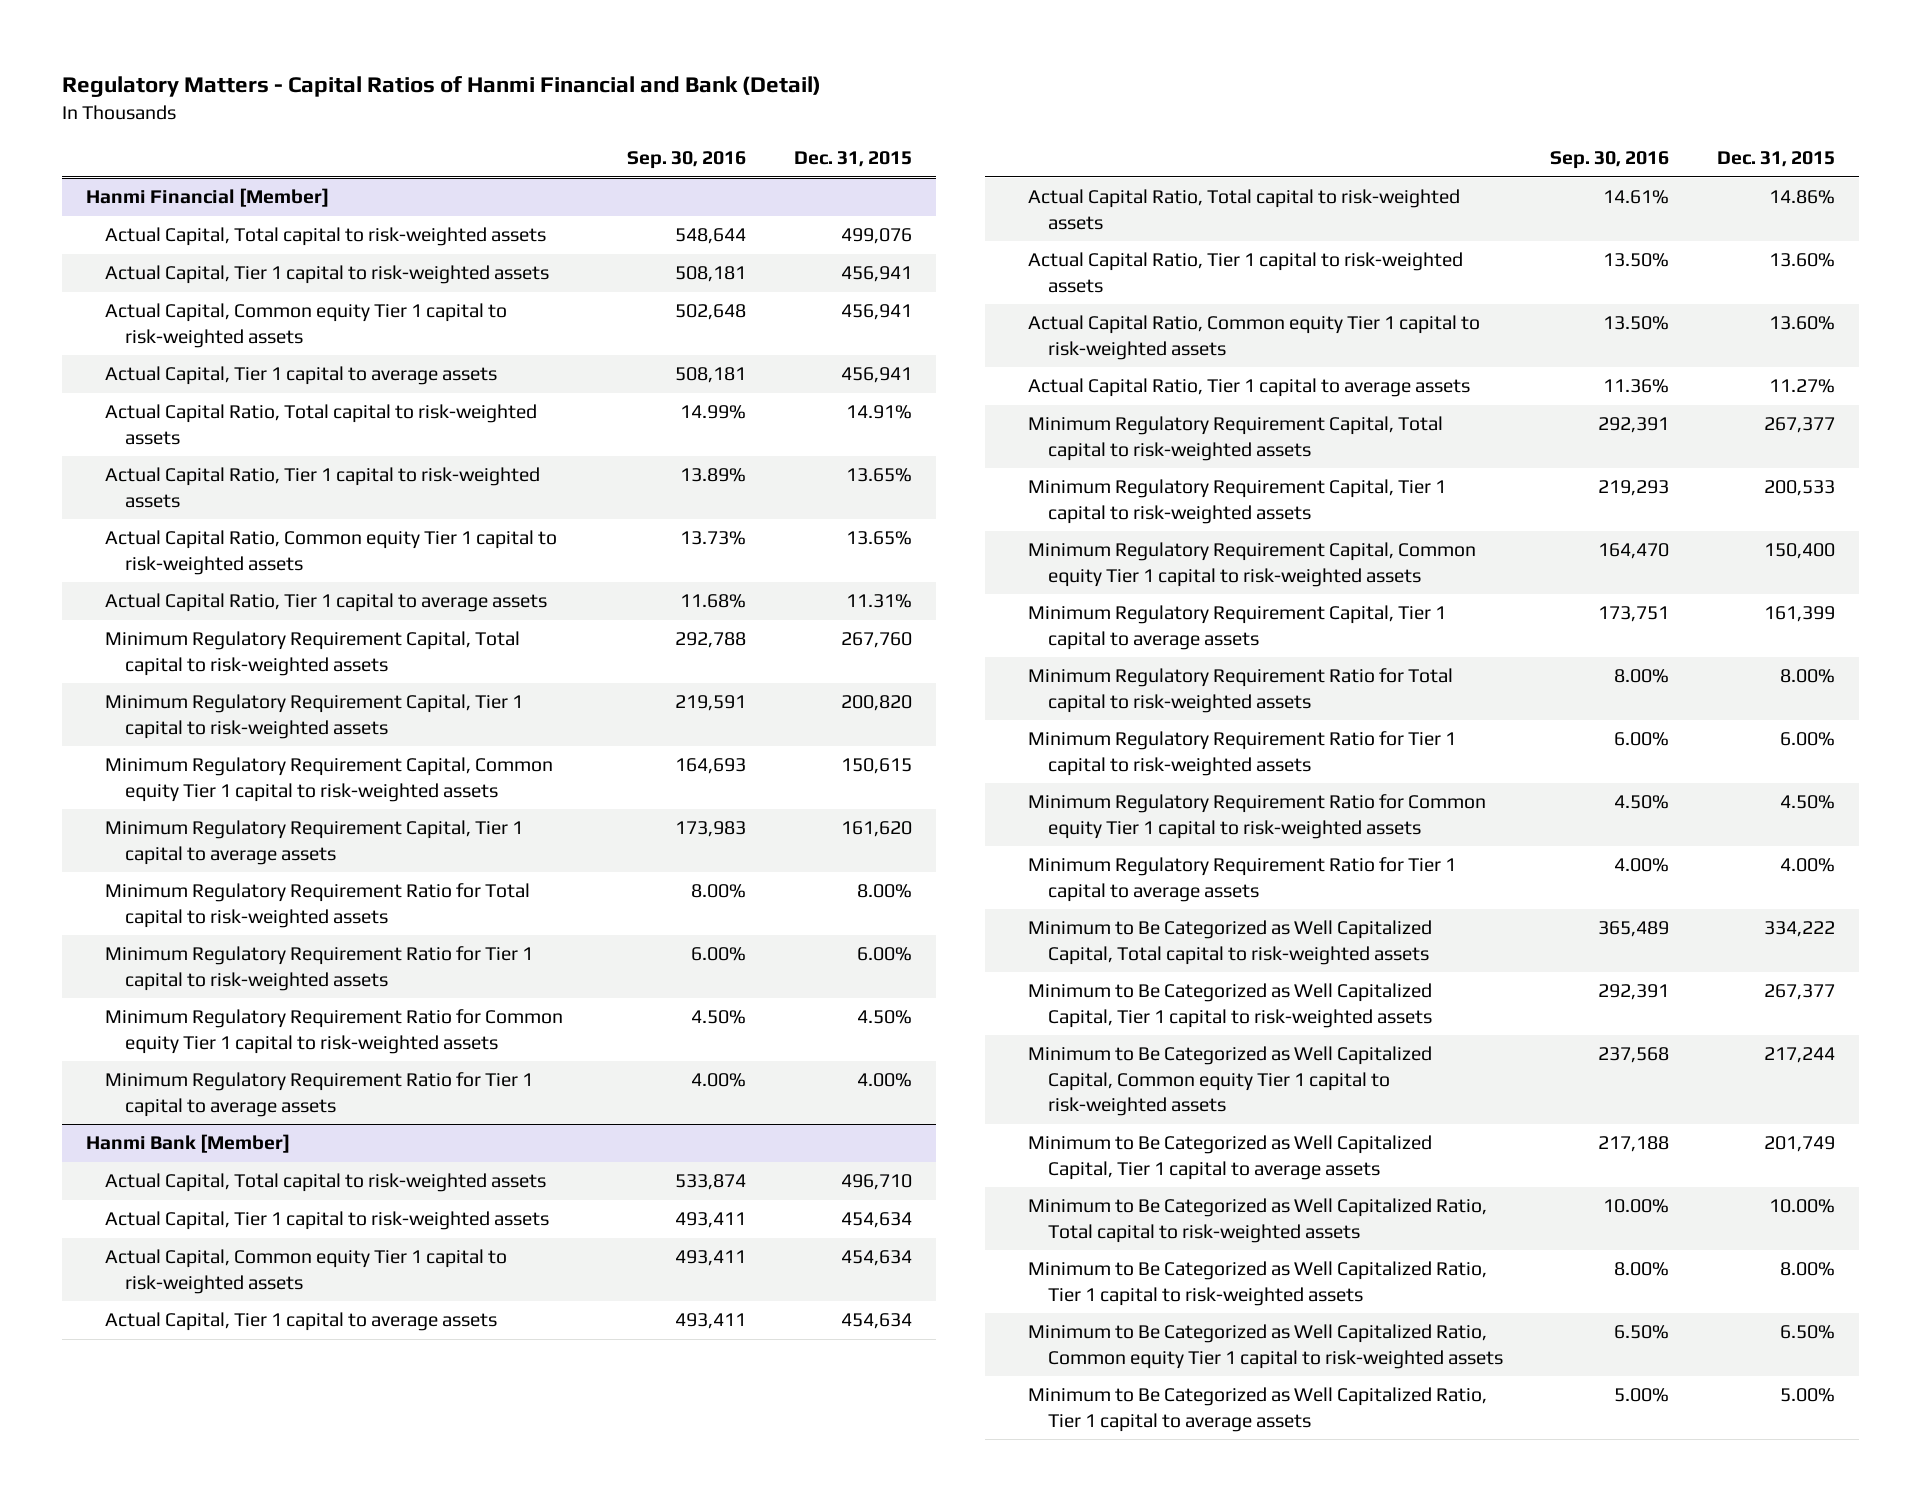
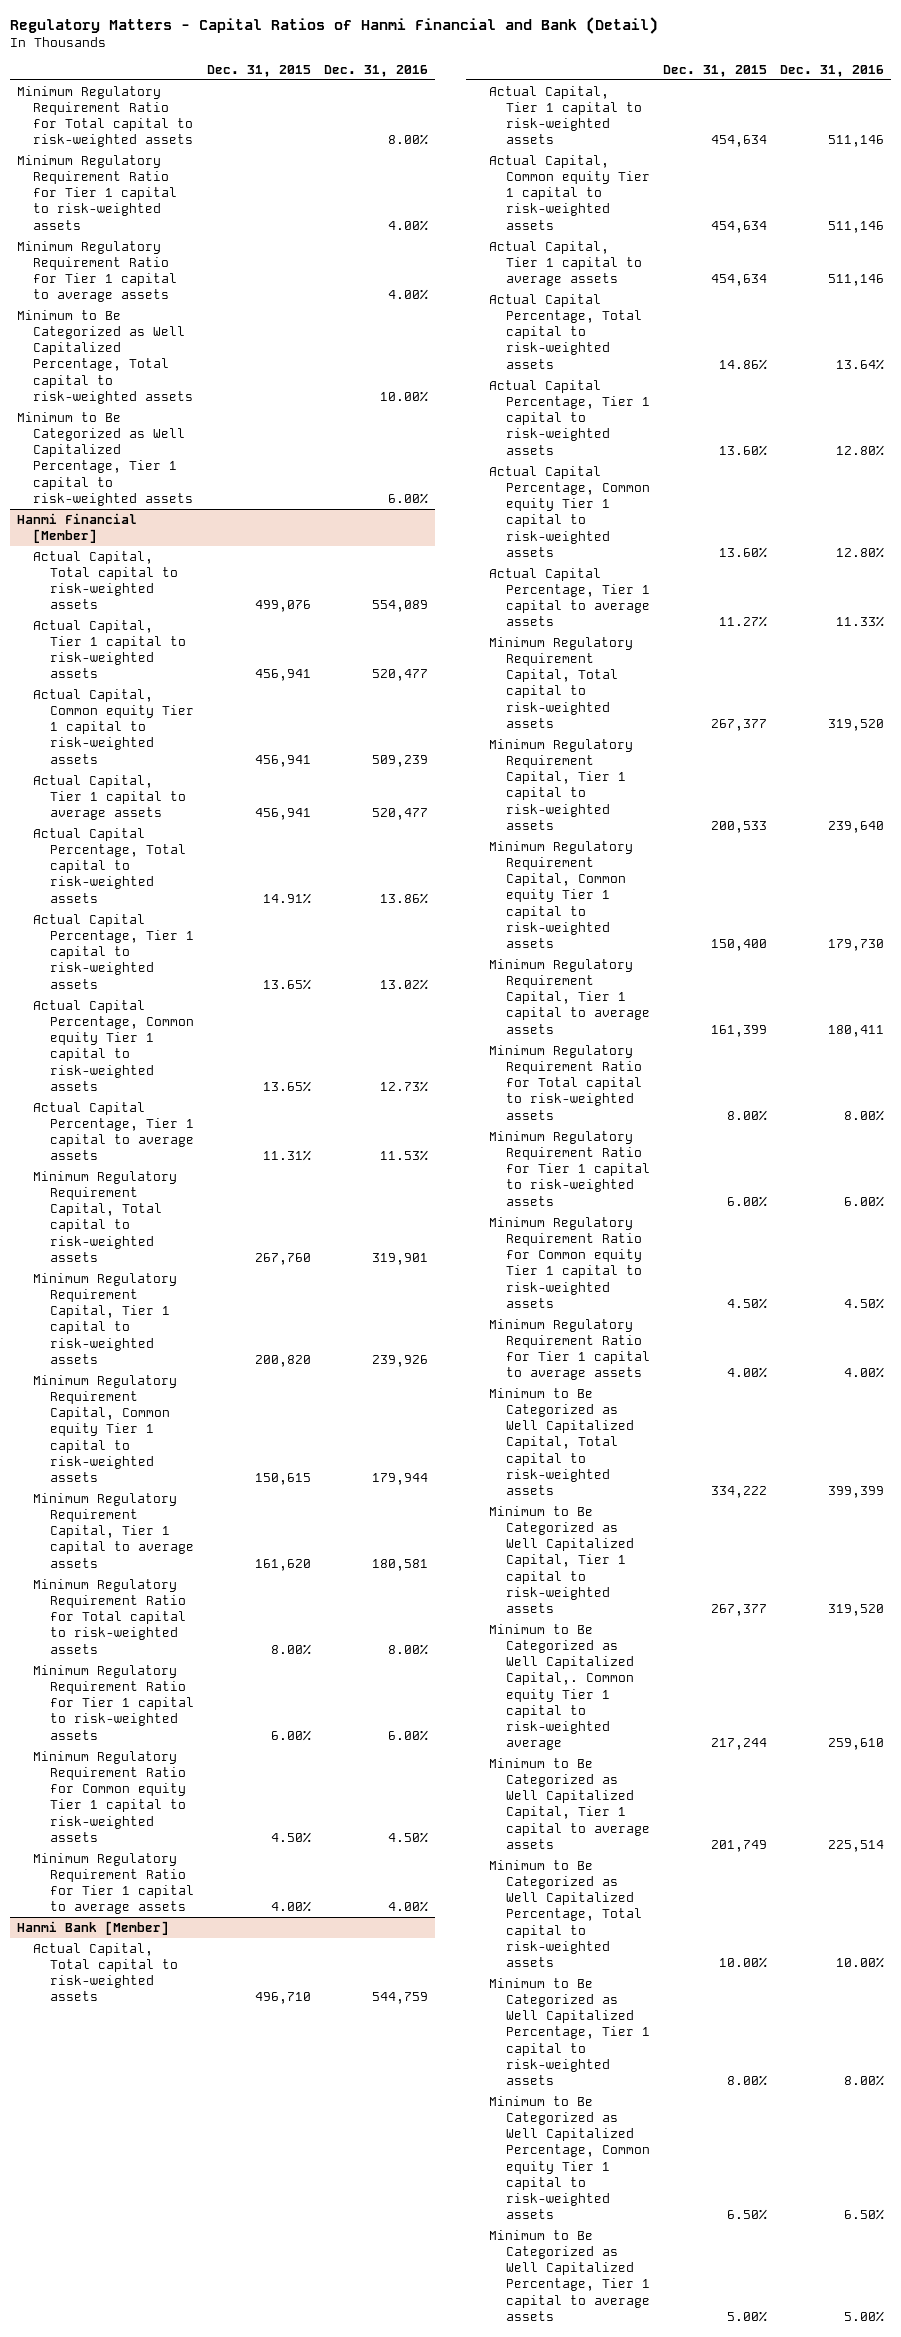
[627,151,747,170] Sep. 30, 2016 -> none
none -> [324,64,429,77] Dec. 31, 2016
none -> [16,85,194,148] Minimum Regulatory Requirement Ratio for Total capital to risk-weighted assets
none -> [16,154,178,230] Minimum Regulatory Requirement Ratio for Tier 1 capital to risk-weighted assets
none -> [16,240,178,303] Minimum Regulatory Requirement Ratio for Tier 1 capital to average assets
none -> [16,309,194,404] Minimum to Be Categorized as Well Capitalized Percentage, Total capital to risk-weighted assets
none -> [16,411,194,506] Minimum to Be Categorized as Well Capitalized Percentage, Tier 1 capital to risk-weighted assets
[105,404,538,445] Actual Capital Ratio, Total capital to risk-weighted assets -> [33,827,186,903] Actual Capital Percentage, Total capital to risk-weighted assets
[105,467,541,508] Actual Capital Ratio, Tier 1 capital to risk-weighted assets -> [33,913,194,989] Actual Capital Percentage, Tier 1 capital to risk-weighted assets
[105,530,558,575] Actual Capital Ratio, Common equity Tier 1 capital to risk-weighted assets -> [33,999,194,1091] Actual Capital Percentage, Common equity Tier 1 capital to risk-weighted assets
[105,593,548,613] Actual Capital Ratio, Tier 1 capital to average assets -> [33,1101,194,1161] Actual Capital Percentage, Tier 1 capital to average assets
[1028,189,1461,230] Actual Capital Ratio, Total capital to risk-weighted assets -> [489,293,642,369] Actual Capital Percentage, Total capital to risk-weighted assets
[1028,252,1464,293] Actual Capital Ratio, Tier 1 capital to risk-weighted assets -> [489,379,650,455] Actual Capital Percentage, Tier 1 capital to risk-weighted assets
[1028,315,1481,360] Actual Capital Ratio, Common equity Tier 1 capital to risk-weighted assets -> [489,465,650,557] Actual Capital Percentage, Common equity Tier 1 capital to risk-weighted assets
[1028,378,1471,398] Actual Capital Ratio, Tier 1 capital to average assets -> [489,567,650,627] Actual Capital Percentage, Tier 1 capital to average assets
[1028,1046,1433,1116] Minimum to Be Categorized as Well Capitalized Capital, Common equity Tier 1 capital to risk-weighted assets -> [489,1623,634,1751] Minimum to Be Categorized as Well Capitalized Capital,. Common equity Tier 1 capital to risk-weighted average
[1028,1198,1488,1243] Minimum to Be Categorized as Well Capitalized Ratio, Total capital to risk-weighted assets -> [489,1859,642,1968] Minimum to Be Categorized as Well Capitalized Percentage, Total capital to risk-weighted assets
[1028,1261,1488,1306] Minimum to Be Categorized as Well Capitalized Ratio, Tier 1 capital to risk-weighted assets -> [489,1977,650,2086] Minimum to Be Categorized as Well Capitalized Percentage, Tier 1 capital to risk-weighted assets
[1028,1324,1503,1369] Minimum to Be Categorized as Well Capitalized Ratio, Common equity Tier 1 capital to risk-weighted assets -> [489,2095,650,2220] Minimum to Be Categorized as Well Capitalized Percentage, Common equity Tier 1 capital to risk-weighted assets
[1028,1387,1488,1432] Minimum to Be Categorized as Well Capitalized Ratio, Tier 1 capital to average assets -> [489,2229,650,2321] Minimum to Be Categorized as Well Capitalized Percentage, Tier 1 capital to average assets

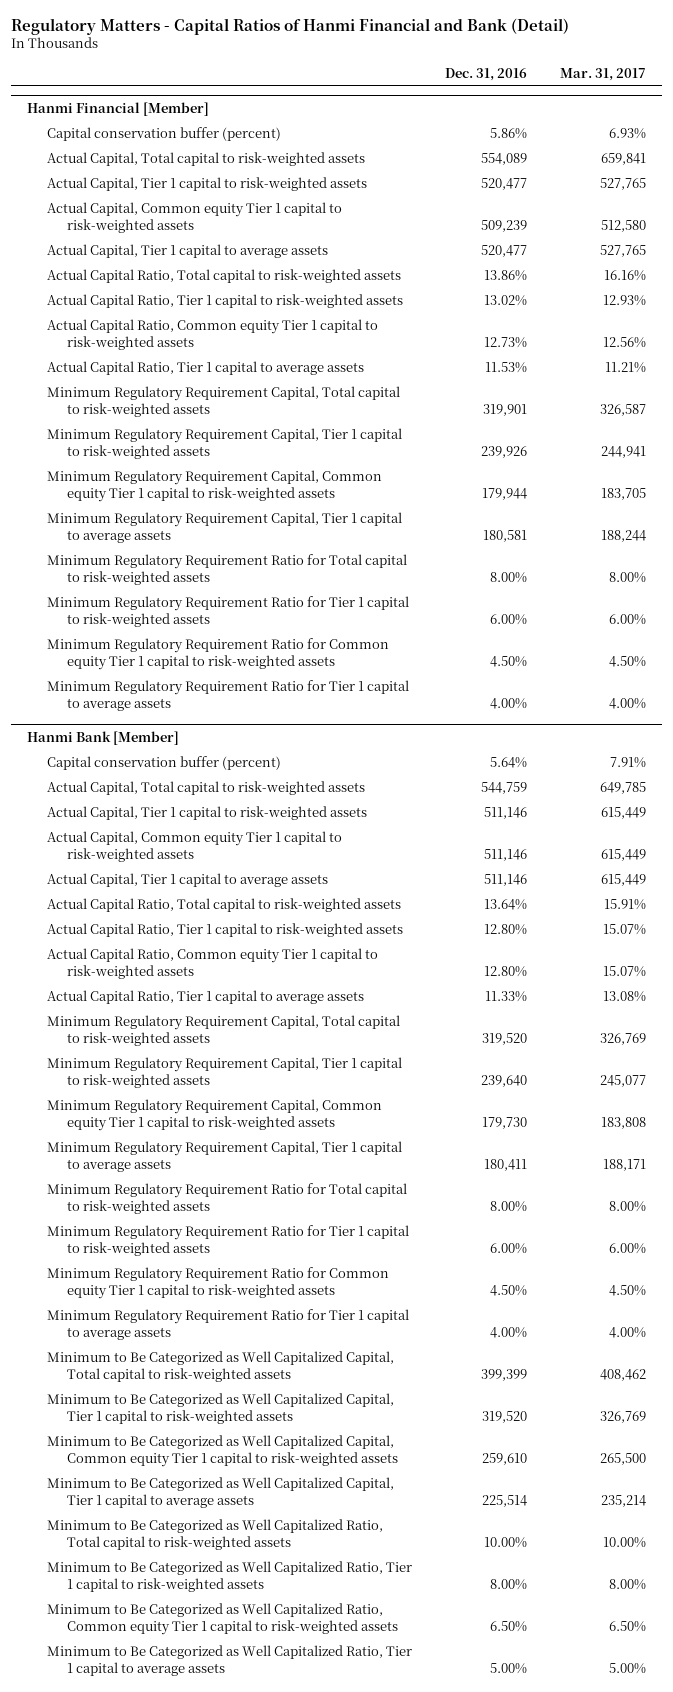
[206,64,311,77] Dec. 31, 2015 -> none
none -> [559,68,646,82] Mar. 31, 2017
[16,85,194,148] Minimum Regulatory Requirement Ratio for Total capital to risk-weighted assets -> none
[16,154,178,230] Minimum Regulatory Requirement Ratio for Tier 1 capital to risk-weighted assets -> none
[16,240,178,303] Minimum Regulatory Requirement Ratio for Tier 1 capital to average assets -> none
[16,309,194,404] Minimum to Be Categorized as Well Capitalized Percentage, Total capital to risk-weighted assets -> none
[16,411,194,506] Minimum to Be Categorized as Well Capitalized Percentage, Tier 1 capital to risk-weighted assets -> none
none -> [46,127,281,142] Capital conservation buffer (percent)
[33,827,186,903] Actual Capital Percentage, Total capital to risk-weighted assets -> [46,269,401,284] Actual Capital Ratio, Total capital to risk-weighted assets
[33,913,194,989] Actual Capital Percentage, Tier 1 capital to risk-weighted assets -> [46,294,403,309] Actual Capital Ratio, Tier 1 capital to risk-weighted assets
[33,999,194,1091] Actual Capital Percentage, Common equity Tier 1 capital to risk-weighted assets -> [46,319,378,350] Actual Capital Ratio, Common equity Tier 1 capital to risk-weighted assets
[33,1101,194,1161] Actual Capital Percentage, Tier 1 capital to average assets -> [46,361,364,376] Actual Capital Ratio, Tier 1 capital to average assets
none -> [46,756,281,771] Capital conservation buffer (percent)
[489,293,642,369] Actual Capital Percentage, Total capital to risk-weighted assets -> [46,898,401,913] Actual Capital Ratio, Total capital to risk-weighted assets
[489,379,650,455] Actual Capital Percentage, Tier 1 capital to risk-weighted assets -> [46,923,403,938] Actual Capital Ratio, Tier 1 capital to risk-weighted assets
[489,465,650,557] Actual Capital Percentage, Common equity Tier 1 capital to risk-weighted assets -> [46,948,378,979] Actual Capital Ratio, Common equity Tier 1 capital to risk-weighted assets
[489,567,650,627] Actual Capital Percentage, Tier 1 capital to average assets -> [46,990,364,1005] Actual Capital Ratio, Tier 1 capital to average assets
[489,1623,634,1751] Minimum to Be Categorized as Well Capitalized Capital,. Common equity Tier 1 capital to risk-weighted average -> [46,1435,398,1467] Minimum to Be Categorized as Well Capitalized Capital, Common equity Tier 1 capital to risk-weighted assets
[489,1859,642,1968] Minimum to Be Categorized as Well Capitalized Percentage, Total capital to risk-weighted assets -> [46,1519,383,1550] Minimum to Be Categorized as Well Capitalized Ratio, Total capital to risk-weighted assets
[489,1977,650,2086] Minimum to Be Categorized as Well Capitalized Percentage, Tier 1 capital to risk-weighted assets -> [46,1561,412,1592] Minimum to Be Categorized as Well Capitalized Ratio, Tier 1 capital to risk-weighted assets
[489,2095,650,2220] Minimum to Be Categorized as Well Capitalized Percentage, Common equity Tier 1 capital to risk-weighted assets -> [46,1603,398,1635] Minimum to Be Categorized as Well Capitalized Ratio, Common equity Tier 1 capital to risk-weighted assets
[489,2229,650,2321] Minimum to Be Categorized as Well Capitalized Percentage, Tier 1 capital to average assets -> [46,1645,412,1676] Minimum to Be Categorized as Well Capitalized Ratio, Tier 1 capital to average assets

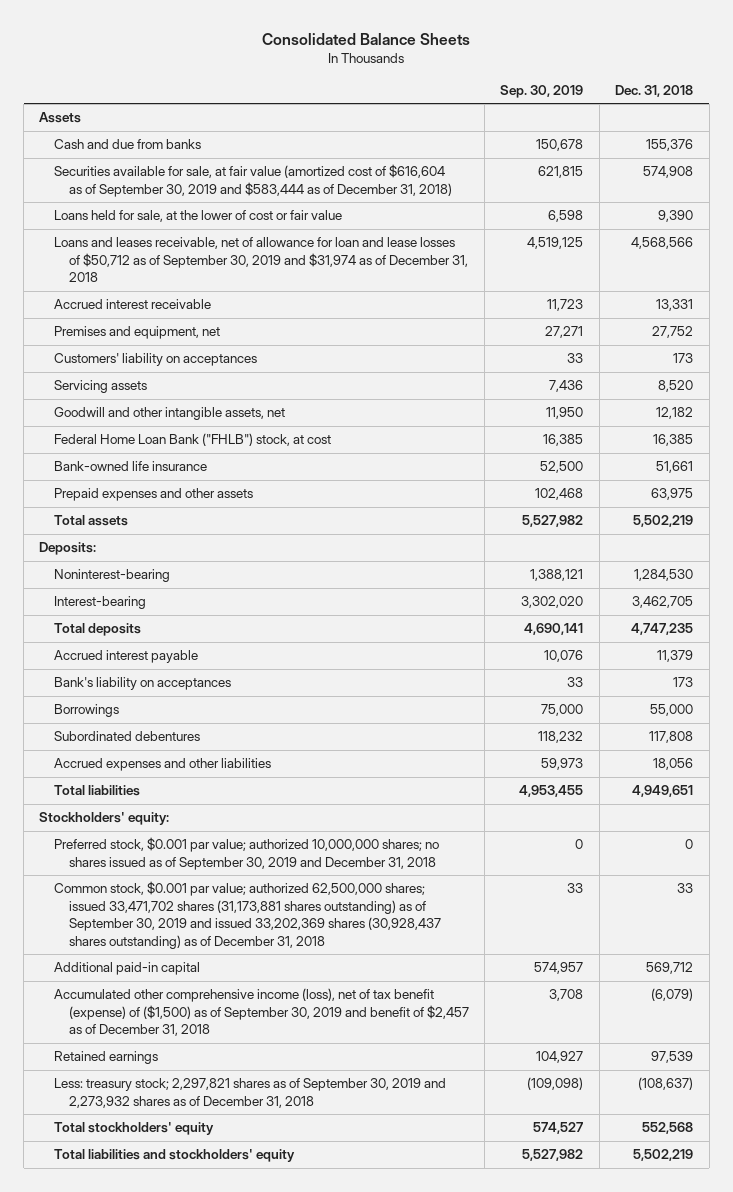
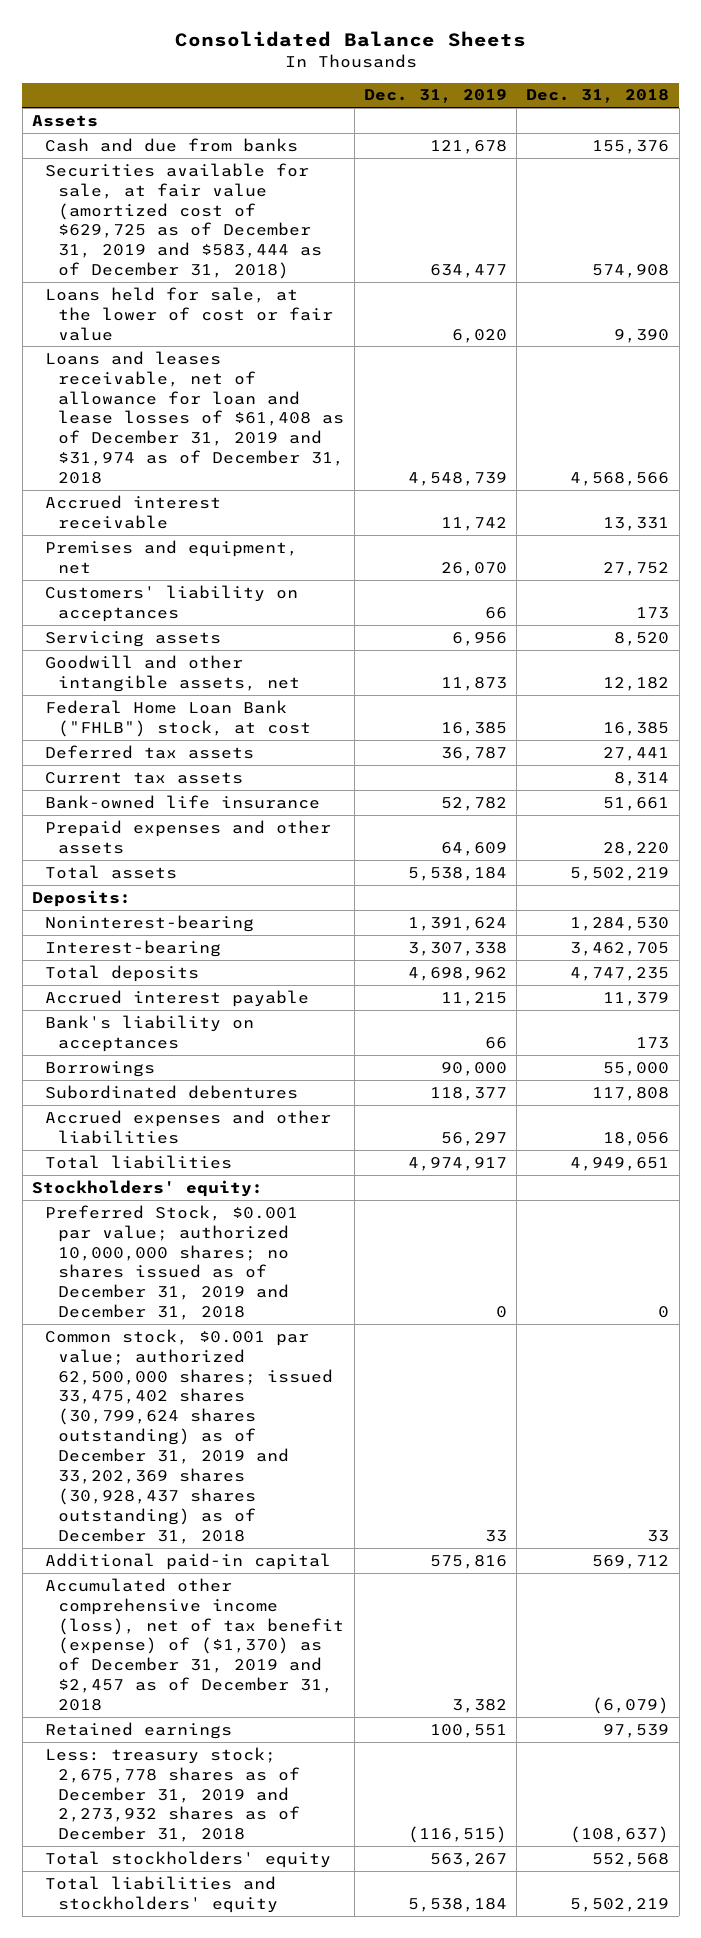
[500,85,584,99] Sep. 30, 2019 -> none
none -> [363,89,507,104] Dec. 31, 2019
[54,164,452,197] Securities available for sale, at fair value (amortized cost of $616,604 as of September 30, 2019 and $583,444 as of December 31, 2018) -> [45,162,323,280] Securities available for sale, at fair value (amortized cost of $629,725 as of December 31, 2019 and $583,444 as of December 31, 2018)
[54,237,468,283] Loans and leases receivable, net of allowance for loan and lease losses of $50,712 as of September 30, 2019 and $31,974 as of December 31, 2018 -> [45,350,345,485] Loans and leases receivable, net of allowance for loan and lease losses of $61,408 as of December 31, 2019 and $31,974 as of December 31, 2018
none -> [45,744,255,759] Deferred tax assets
none -> [45,771,244,784] Current tax assets
[651,488,694,501] 63,975 -> [603,841,670,856] 28,220
[54,837,440,870] Preferred stock, $0.001 par value; authorized 10,000,000 shares; no shares issued as of September 30, 2019 and December 31, 2018 -> [45,1204,299,1321] Preferred Stock, $0.001 par value; authorized 10,000,000 shares; no shares issued as of December 31, 2019 and December 31, 2018
[54,881,441,950] Common stock, $0.001 par value; authorized 62,500,000 shares; issued 33,471,702 shares (31,173,881 shares outstanding) as of September 30, 2019 and issued 33,202,369 shares (30,928,437 shares outstanding) as of December 31, 2018 -> [45,1328,334,1544] Common stock, $0.001 par value; authorized 62,500,000 shares; issued 33,475,402 shares (30,799,624 shares outstanding) as of December 31, 2019 and 33,202,369 shares (30,928,437 shares outstanding) as of December 31, 2018
[54,988,469,1037] Accumulated other comprehensive income (loss), net of tax benefit (expense) of ($1,500) as of September 30, 2019 and benefit of $2,457 as of December 31, 2018 -> [45,1577,345,1712] Accumulated other comprehensive income (loss), net of tax benefit (expense) of ($1,370) as of December 31, 2019 and $2,457 as of December 31, 2018
[54,1078,447,1108] Less: treasury stock; 2,297,821 shares as of September 30, 2019 and 2,273,932 shares as of December 31, 2018 -> [45,1746,301,1843] Less: treasury stock; 2,675,778 shares as of December 31, 2019 and 2,273,932 shares as of December 31, 2018

